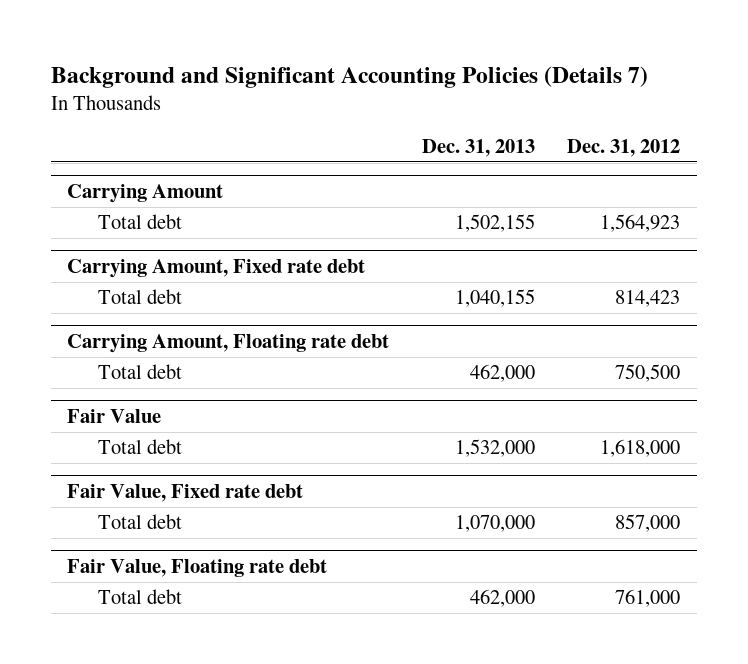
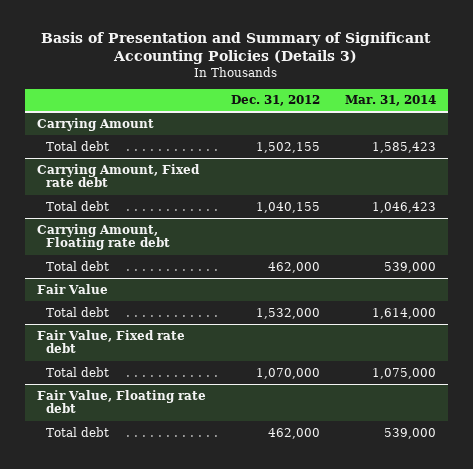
[51,65,649,88] Background and Significant Accounting Policies (Details 7) -> [41,31,432,65] Basis of Presentation and Summary of Significant Accounting Policies (Details 3)
[421,138,535,157] Dec. 31, 2013 -> none
none -> [344,95,436,107] Mar. 31, 2014
[600,214,681,233] 1,564,923 -> [255,141,320,153] 1,502,155
[615,290,681,308] 814,423 -> [255,201,320,213] 1,040,155
[615,364,681,383] 750,500 -> [267,261,320,273] 462,000
[600,439,681,458] 1,618,000 -> [255,307,320,319] 1,532,000
[615,514,681,533] 857,000 -> [255,367,320,379] 1,070,000
[615,589,681,608] 761,000 -> [267,427,320,439] 462,000

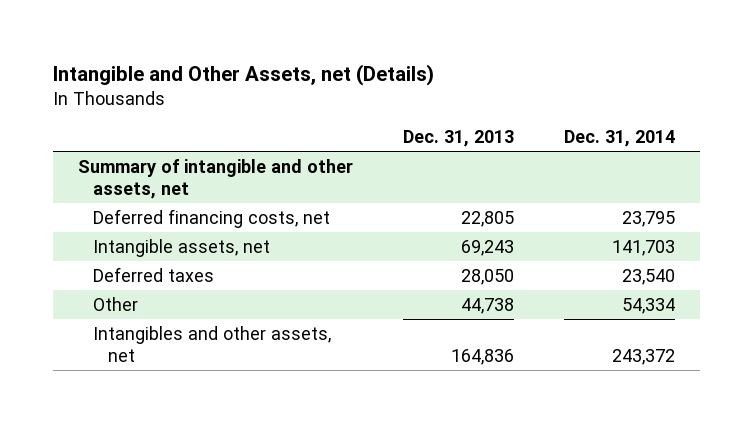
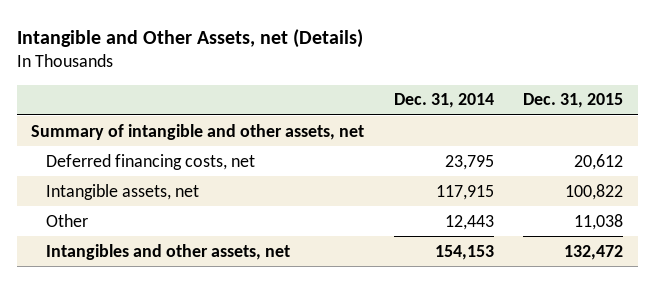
[402,130,514,148] Dec. 31, 2013 -> none
none -> [523,93,624,109] Dec. 31, 2015
[92,266,214,282] Deferred taxes -> none
[611,239,675,256] 141,703 -> [435,184,494,200] 117,915
[621,297,675,314] 54,334 -> [444,214,494,230] 12,443
[611,348,675,365] 243,372 -> [434,244,494,260] 154,153

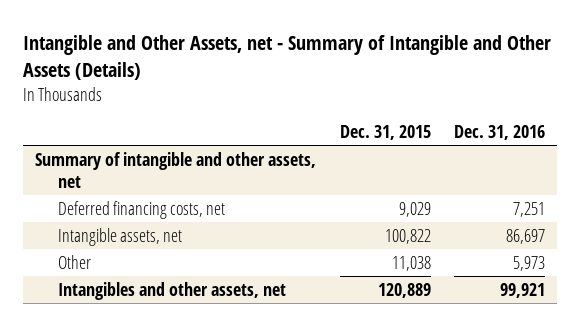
[16,28,363,48] Intangible and Other Assets, net (Details) -> [22,34,551,81] Intangible and Other Assets, net - Summary of Intangible and Other Assets (Details)
[393,93,494,109] Dec. 31, 2014 -> none
none -> [454,125,546,141] Dec. 31, 2016
[574,153,624,170] 20,612 -> [398,201,431,217] 9,029
[564,244,624,260] 132,472 -> [377,282,431,298] 120,889

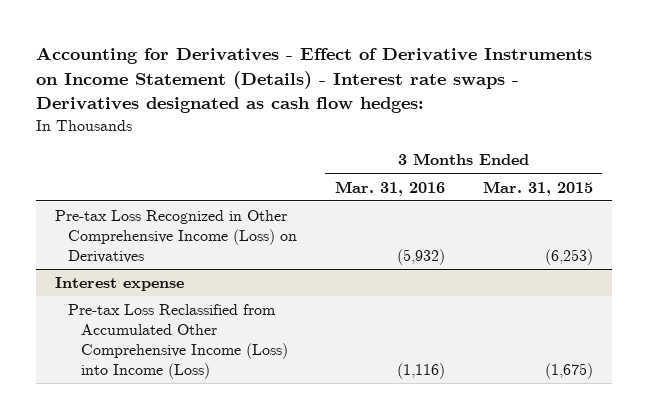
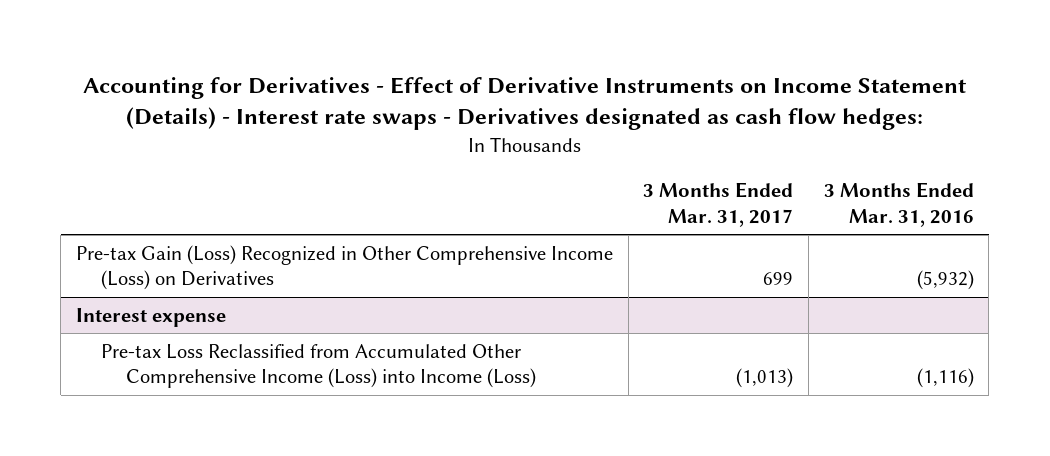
[482,180,593,196] Mar. 31, 2015 -> none
none -> [643,182,794,227] 3 Months Ended Mar. 31, 2017
[54,210,297,264] Pre-tax Loss Recognized in Other Comprehensive Income (Loss) on Derivatives -> [76,244,614,291] Pre-tax Gain (Loss) Recognized in Other Comprehensive Income (Loss) on Derivatives

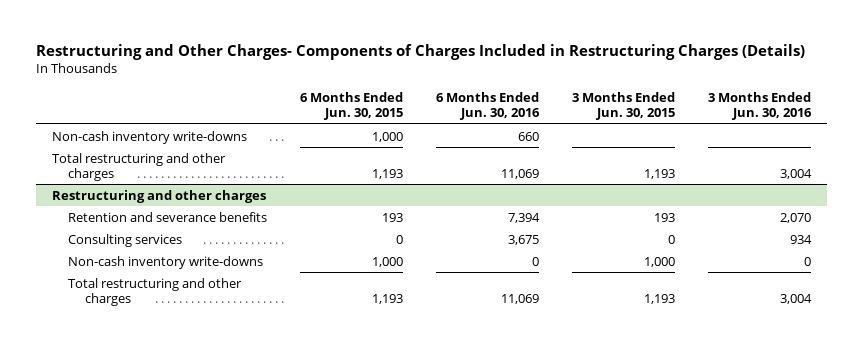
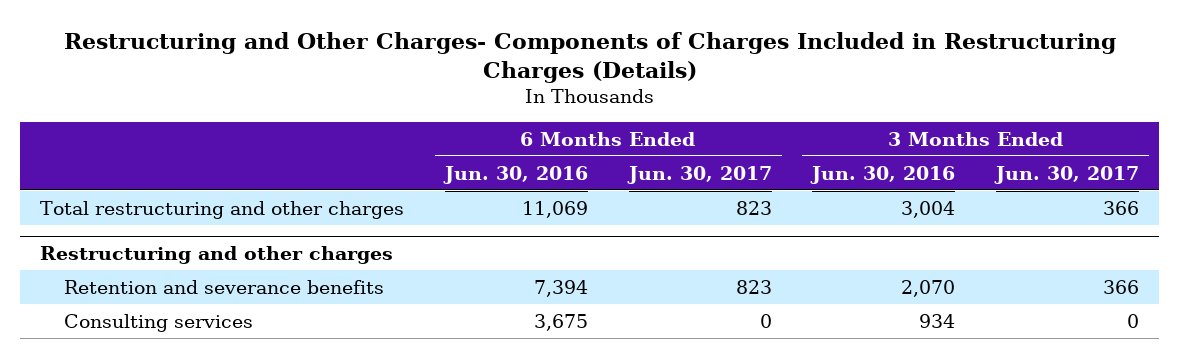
[300,92,404,121] 6 Months Ended Jun. 30, 2015 -> none
[571,92,675,121] 3 Months Ended Jun. 30, 2015 -> none
none -> [626,165,772,184] Jun. 30, 2017
none -> [993,165,1139,184] Jun. 30, 2017
[52,130,248,144] Non-cash inventory write-downs -> none
[68,255,264,269] Non-cash inventory write-downs -> none
[68,277,243,306] Total restructuring and other charges -> none

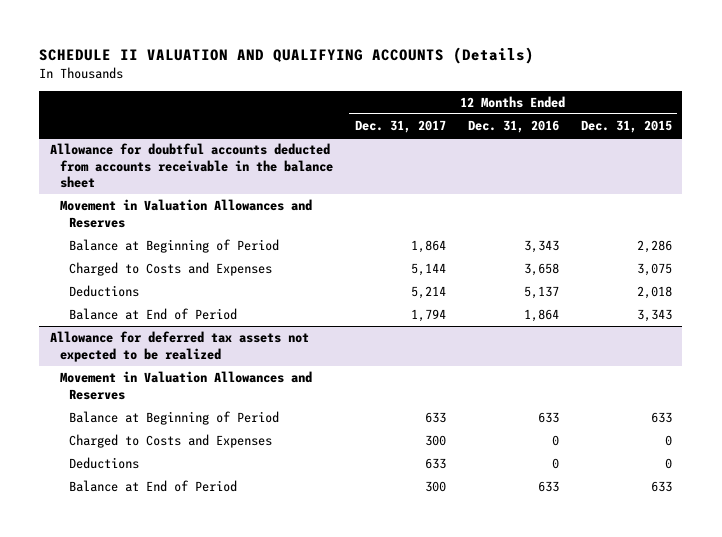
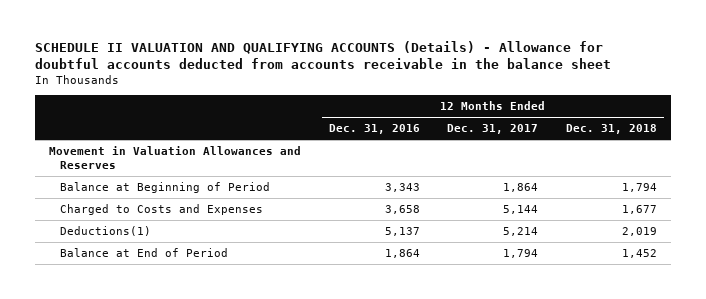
[39,46,535,64] SCHEDULE II VALUATION AND QUALIFYING ACCOUNTS (Details) -> [34,40,611,70] SCHEDULE II VALUATION AND QUALIFYING ACCOUNTS (Details) - Allowance for doubtful accounts deducted from accounts receivable in the balance sheet
[580,120,672,134] Dec. 31, 2015 -> none
none -> [566,124,658,135] Dec. 31, 2018
[50,143,333,189] Allowance for doubtful accounts deducted from accounts receivable in the balance sheet -> none
[69,285,140,298] Deductions -> [60,226,152,237] Deductions(1)
[50,331,310,362] Allowance for deferred tax assets not expected to be realized -> none
[59,371,312,400] Movement in Valuation Allowances and Reserves -> none
[69,411,280,426] Balance at Beginning of Period -> none
[69,434,273,449] Charged to Costs and Expenses -> none
[69,457,140,470] Deductions -> none
[69,480,238,493] Balance at End of Period -> none

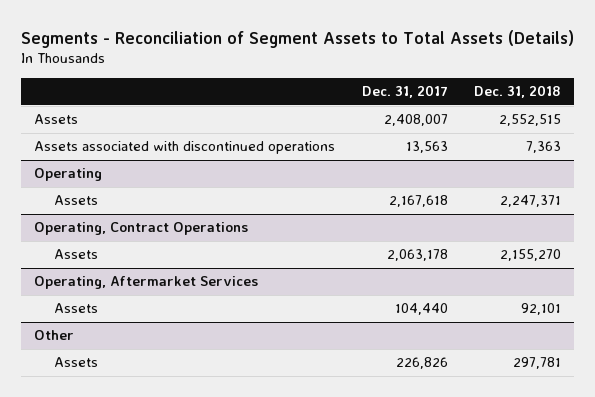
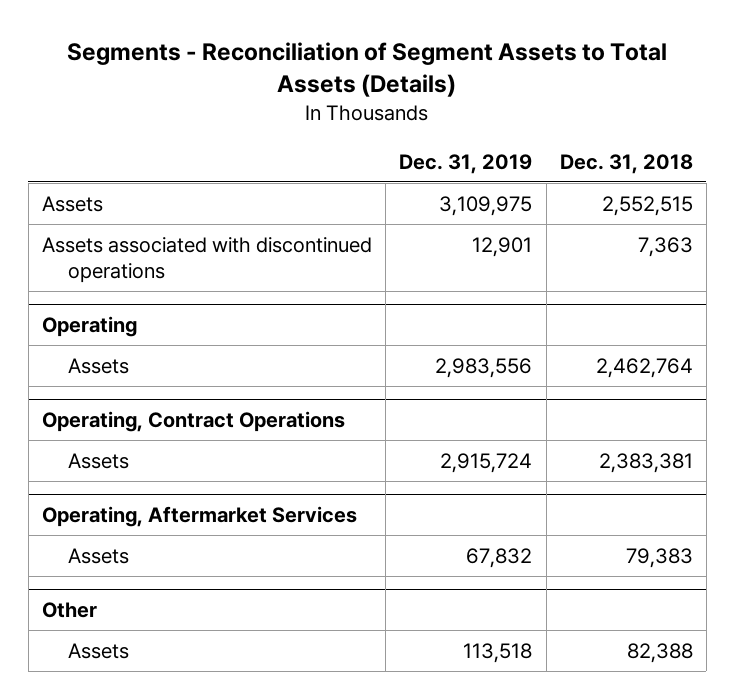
[361,85,448,99] Dec. 31, 2017 -> none
none -> [399,153,533,174] Dec. 31, 2019
[499,195,561,208] 2,247,371 -> [595,357,693,378] 2,462,764
[499,249,561,262] 2,155,270 -> [598,452,693,473] 2,383,381
[520,303,561,316] 92,101 -> [625,547,693,568] 79,383
[512,357,561,370] 297,781 -> [626,642,693,663] 82,388

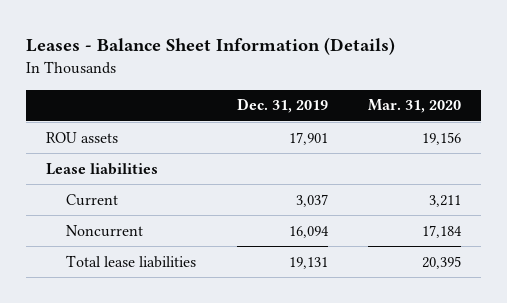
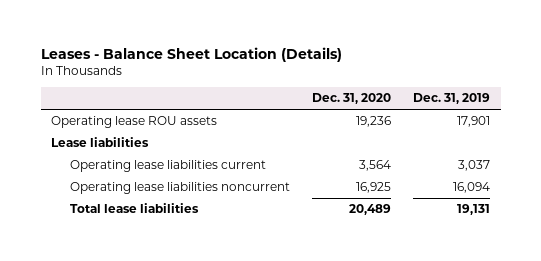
[26,37,396,56] Leases - Balance Sheet Information (Details) -> [40,47,342,63] Leases - Balance Sheet Location (Details)
[368,99,462,114] Mar. 31, 2020 -> none
none -> [312,93,392,105] Dec. 31, 2020
[46,131,119,143] ROU assets -> [51,116,218,129] Operating lease ROU assets
[66,193,119,206] Current -> [70,160,267,173] Operating lease liabilities current
[66,224,144,237] Noncurrent -> [70,182,291,195] Operating lease liabilities noncurrent

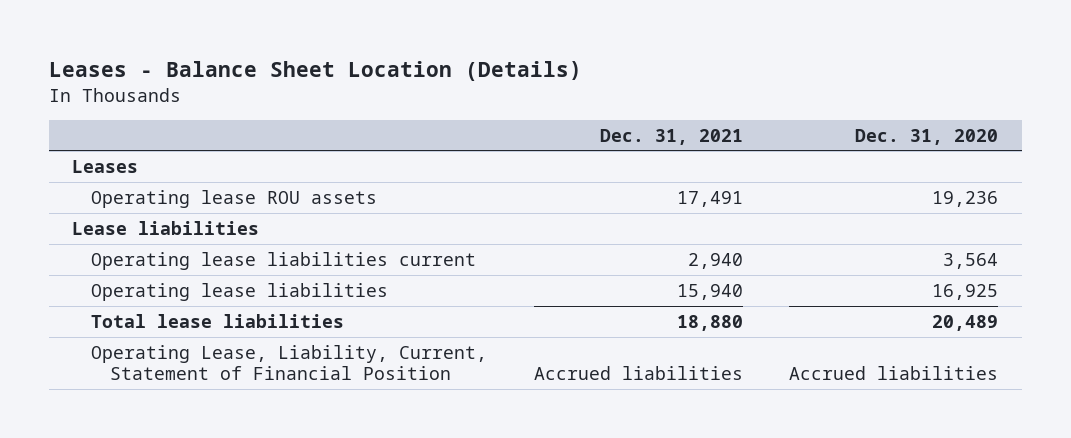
[412,93,490,105] Dec. 31, 2019 -> none
none -> [599,128,743,145] Dec. 31, 2021
none -> [72,159,139,173] Leases
[70,182,291,195] Operating lease liabilities noncurrent -> [91,282,389,301] Operating lease liabilities
none -> [91,344,488,380] Operating Lease, Liability, Current, Statement of Financial Position

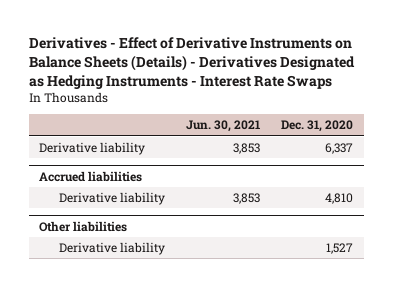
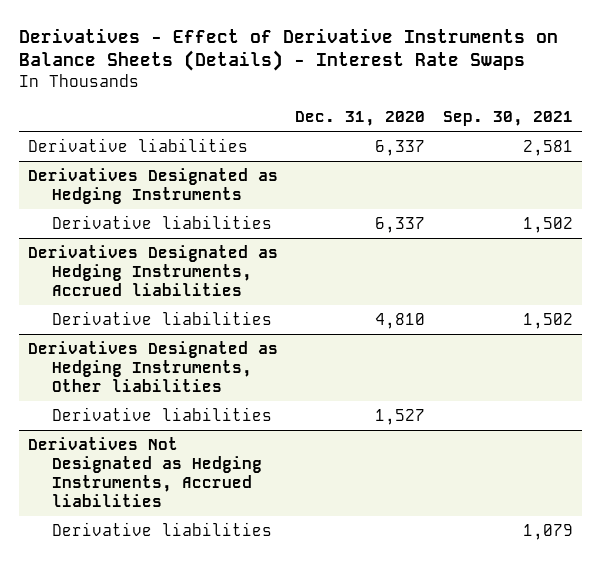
[28,36,355,89] Derivatives - Effect of Derivative Instruments on Balance Sheets (Details) - Derivatives Designated as Hedging Instruments - Interest Rate Swaps -> [18,27,558,72] Derivatives - Effect of Derivative Instruments on Balance Sheets (Details) - Interest Rate Swaps
[186,120,261,133] Jun. 30, 2021 -> none
none -> [442,110,573,126] Sep. 30, 2021
[39,220,128,232] Other liabilities -> none
[39,142,146,156] Derivative liability -> [27,137,248,152] Derivative liabilities
[39,170,143,182] Accrued liabilities -> [27,167,278,204] Derivatives Designated as Hedging Instruments
[58,192,165,206] Derivative liability -> [51,214,272,229] Derivative liabilities
[325,193,354,205] 4,810 -> [375,216,426,233] 6,337
none -> [27,244,278,297] Derivatives Designated as Hedging Instruments, Accrued liabilities
[58,242,165,256] Derivative liability -> [51,310,272,325] Derivative liabilities
[326,243,354,255] 1,527 -> [375,312,426,329] 4,810
none -> [27,340,278,393] Derivatives Designated as Hedging Instruments, Other liabilities
none -> [51,406,272,421] Derivative liabilities
none -> [27,436,262,508] Derivatives Not Designated as Hedging Instruments, Accrued liabilities
none -> [51,521,272,536] Derivative liabilities

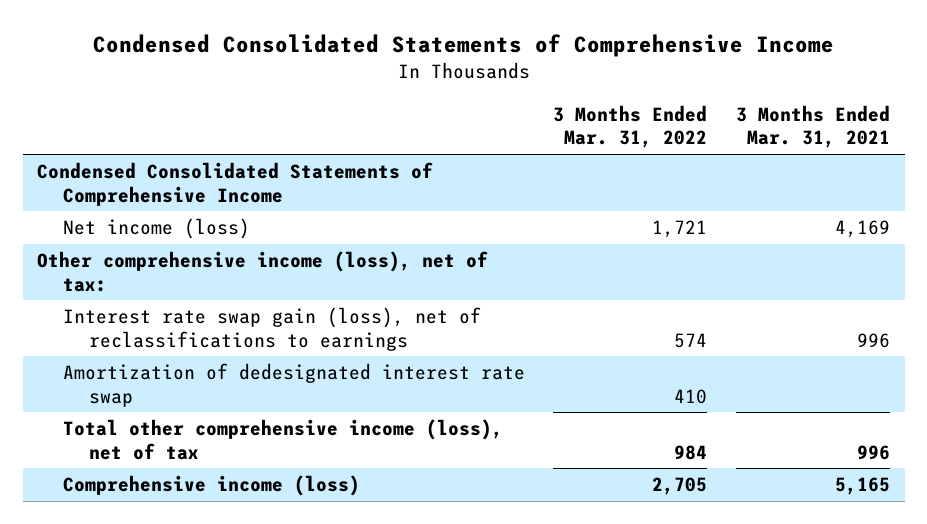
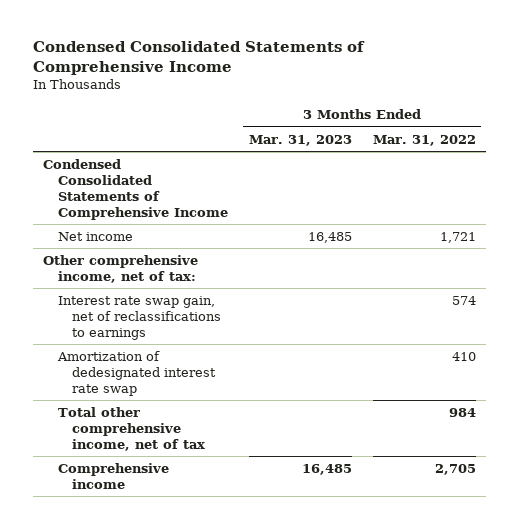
[736,104,891,149] 3 Months Ended Mar. 31, 2021 -> none
none -> [248,134,352,146] Mar. 31, 2023
[62,218,250,240] Net income (loss) -> [57,231,133,241] Net income
[36,251,488,292] Other comprehensive income (loss), net of tax: -> [43,254,199,283] Other comprehensive income, net of tax:
[62,307,481,351] Interest rate swap gain (loss), net of reclassifications to earnings -> [57,295,221,340] Interest rate swap gain, net of reclassifications to earnings
[62,419,503,460] Total other comprehensive income (loss), net of tax -> [57,406,205,451] Total other comprehensive income, net of tax
[62,475,360,497] Comprehensive income (loss) -> [57,462,169,489] Comprehensive income

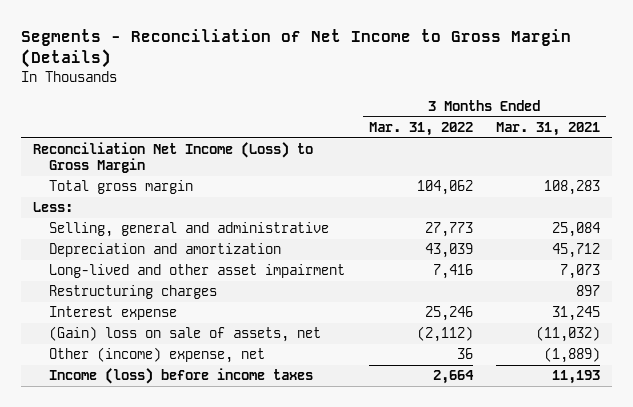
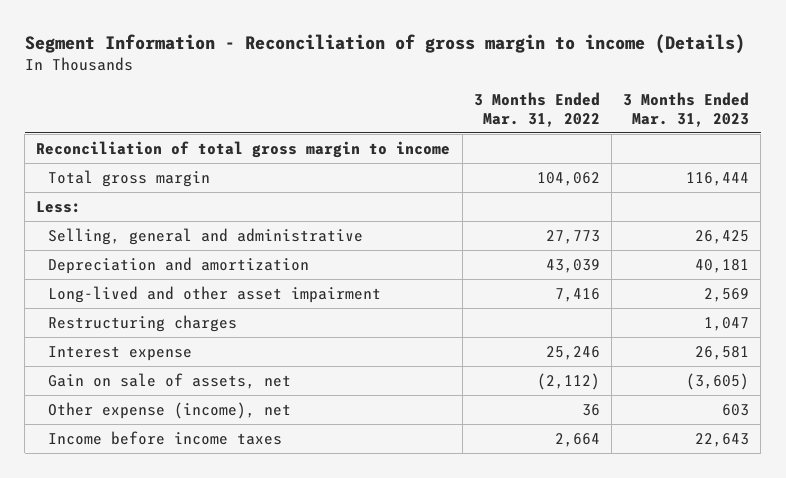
[21,29,572,69] Segments - Reconciliation of Net Income to Gross Margin (Details) -> [24,33,745,54] Segment Information - Reconciliation of gross margin to income (Details)
[496,121,601,136] Mar. 31, 2021 -> none
none -> [623,91,750,127] 3 Months Ended Mar. 31, 2023
[32,142,313,174] Reconciliation Net Income (Loss) to Gross Margin -> [36,140,451,158] Reconciliation of total gross margin to income
[49,326,322,343] (Gain) loss on sale of assets, net -> [47,372,291,389] Gain on sale of assets, net
[49,347,266,364] Other (income) expense, net -> [47,401,291,419] Other expense (income), net
[49,368,314,385] Income (loss) before income taxes -> [47,430,282,445] Income before income taxes

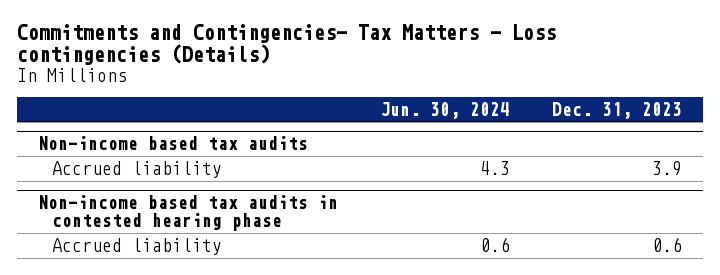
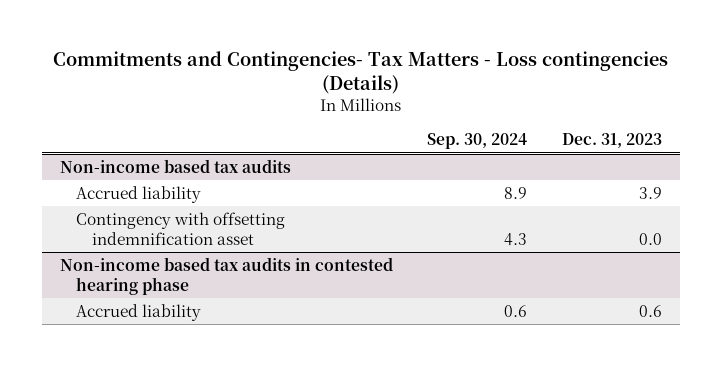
[380,101,511,119] Jun. 30, 2024 -> none
none -> [427,133,528,150] Sep. 30, 2024
none -> [75,211,285,245] Contingency with offsetting indemnification asset

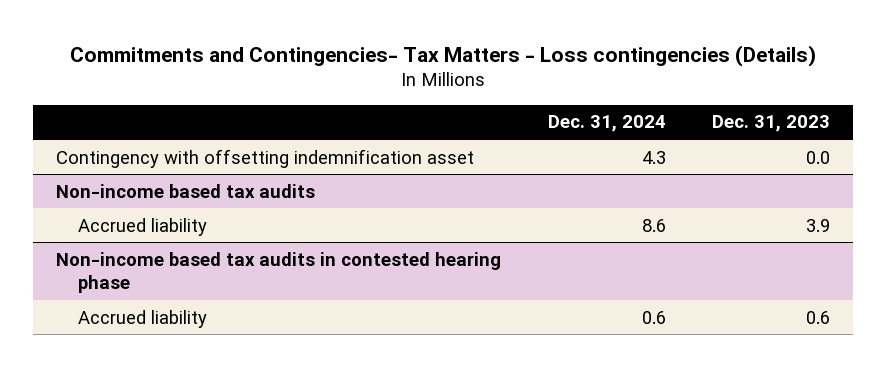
[427,133,528,150] Sep. 30, 2024 -> none
none -> [547,115,666,133] Dec. 31, 2024
none -> [56,148,475,168] Contingency with offsetting indemnification asset
[75,211,285,245] Contingency with offsetting indemnification asset -> none

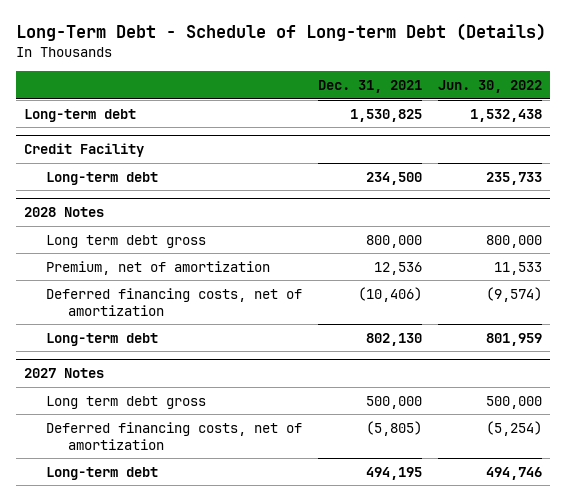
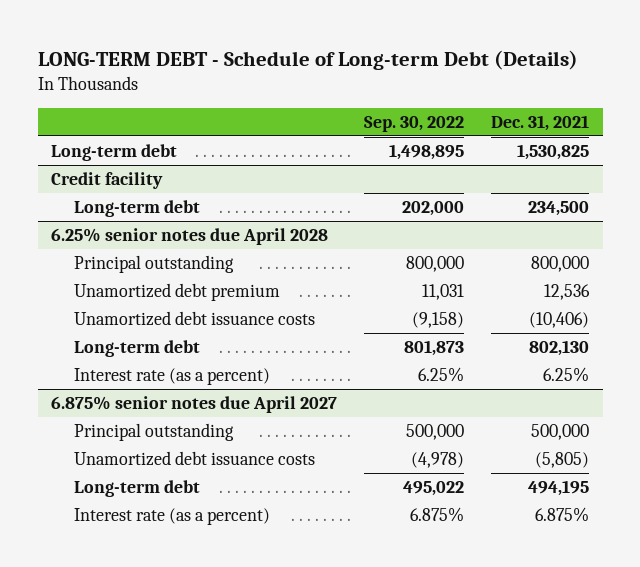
[15,22,546,41] Long-Term Debt - Schedule of Long-term Debt (Details) -> [37,49,578,70] LONG-TERM DEBT - Schedule of Long-term Debt (Details)
[438,79,543,93] Jun. 30, 2022 -> none
none -> [364,116,465,133] Sep. 30, 2022
[23,143,144,158] Credit Facility -> [51,171,164,189] Credit facility
[23,207,104,218] 2028 Notes -> [51,227,329,245] 6.25% senior notes due April 2028
[45,234,206,248] Long term debt gross -> [74,254,235,273] Principal outstanding
[45,260,270,275] Premium, net of amortization -> [74,282,281,301] Unamortized debt premium
[45,287,302,316] Deferred financing costs, net of amortization -> [74,310,316,326] Unamortized debt issuance costs
none -> [74,367,271,385] Interest rate (as a percent)
[23,368,104,379] 2027 Notes -> [51,395,338,413] 6.875% senior notes due April 2027
[45,395,206,409] Long term debt gross -> [74,422,235,441] Principal outstanding
[45,421,302,450] Deferred financing costs, net of amortization -> [74,450,316,466] Unamortized debt issuance costs
none -> [74,507,271,525] Interest rate (as a percent)

